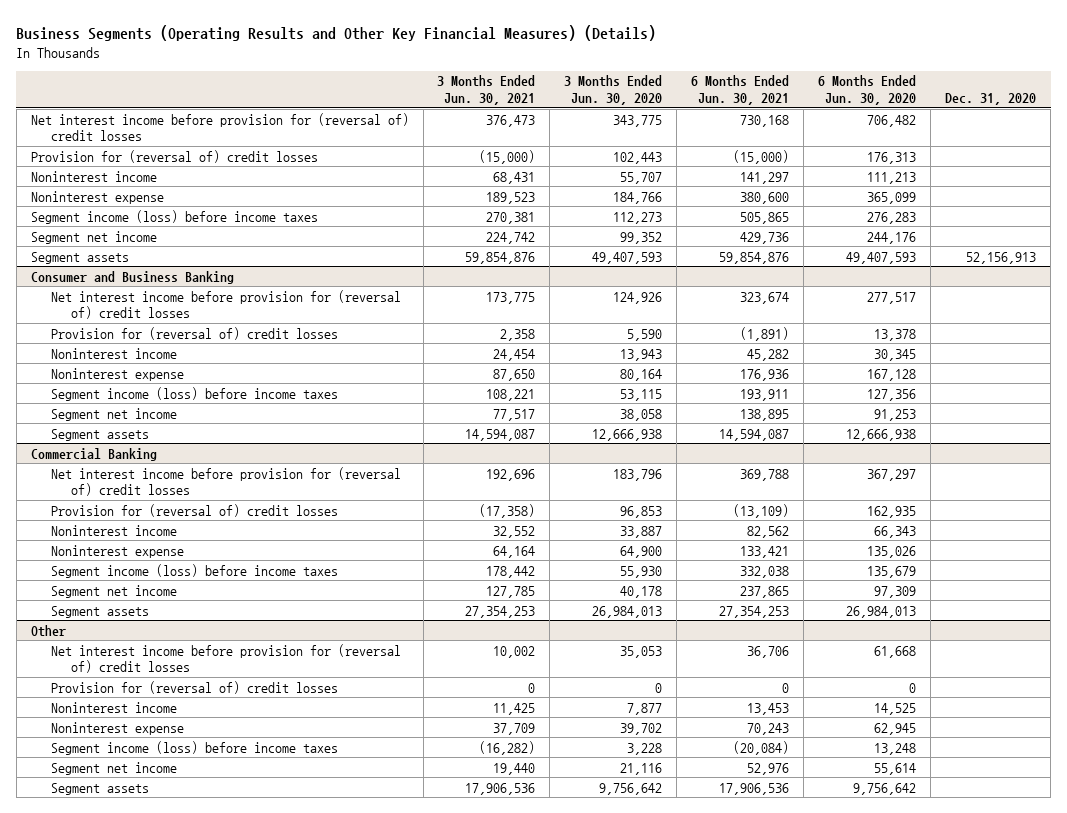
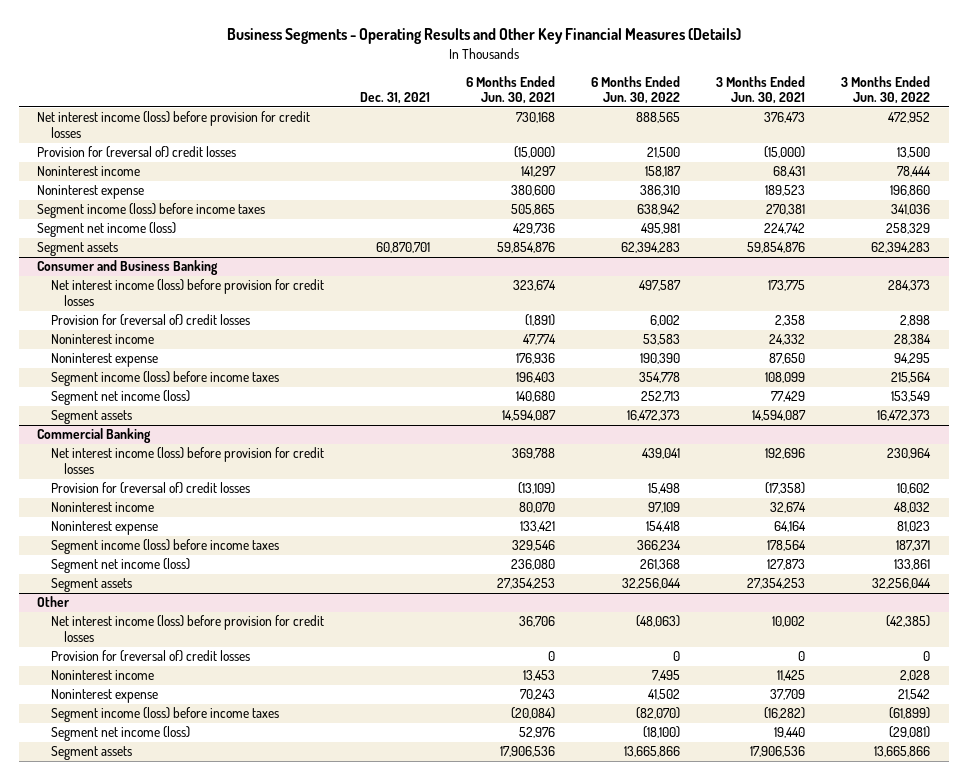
[16,24,657,41] Business Segments (Operating Results and Other Key Financial Measures) (Details) -> [226,28,741,45] Business Segments - Operating Results and Other Key Financial Measures (Details)
[564,75,663,106] 3 Months Ended Jun. 30, 2020 -> none
[818,75,917,106] 6 Months Ended Jun. 30, 2020 -> none
[945,93,1037,106] Dec. 31, 2020 -> none
none -> [359,92,430,105] Dec. 31, 2021
none -> [591,75,681,105] 6 Months Ended Jun. 30, 2022
none -> [841,75,931,105] 3 Months Ended Jun. 30, 2022
[30,112,409,142] Net interest income before provision for (reversal of) credit losses -> [37,111,311,139] Net interest income (loss) before provision for credit losses
[30,230,157,244] Segment net income -> [37,222,177,238] Segment net income (loss)
[50,289,401,320] Net interest income before provision for (reversal of) credit losses -> [50,279,324,307] Net interest income (loss) before provision for credit losses
[493,348,536,361] 24,454 -> [769,334,806,346] 24,332
[747,348,790,361] 45,282 -> [522,334,556,346] 47,774
[486,388,536,401] 108,221 -> [765,372,806,384] 108,099
[740,388,790,401] 193,911 -> [515,372,555,384] 196,403
[50,407,177,421] Segment net income -> [50,390,190,406] Segment net income (loss)
[493,408,536,421] 77,517 -> [771,391,806,403] 77,429
[740,408,790,421] 138,895 -> [515,391,555,403] 140,680
[50,466,401,497] Net interest income before provision for (reversal of) credit losses -> [50,447,324,475] Net interest income (loss) before provision for credit losses
[493,525,536,538] 32,552 -> [770,502,807,514] 32,674
[747,525,790,538] 82,562 -> [518,502,555,514] 80,070
[486,565,536,578] 178,442 -> [767,540,807,552] 178,564
[740,565,790,578] 332,038 -> [511,540,555,552] 329,546
[50,584,177,598] Segment net income -> [50,558,190,574] Segment net income (loss)
[486,585,536,598] 127,785 -> [767,559,806,571] 127,873
[740,585,790,598] 237,865 -> [510,559,555,571] 236,080
[50,643,401,674] Net interest income before provision for (reversal of) credit losses -> [50,615,324,643] Net interest income (loss) before provision for credit losses
[50,761,177,775] Segment net income -> [50,726,190,742] Segment net income (loss)

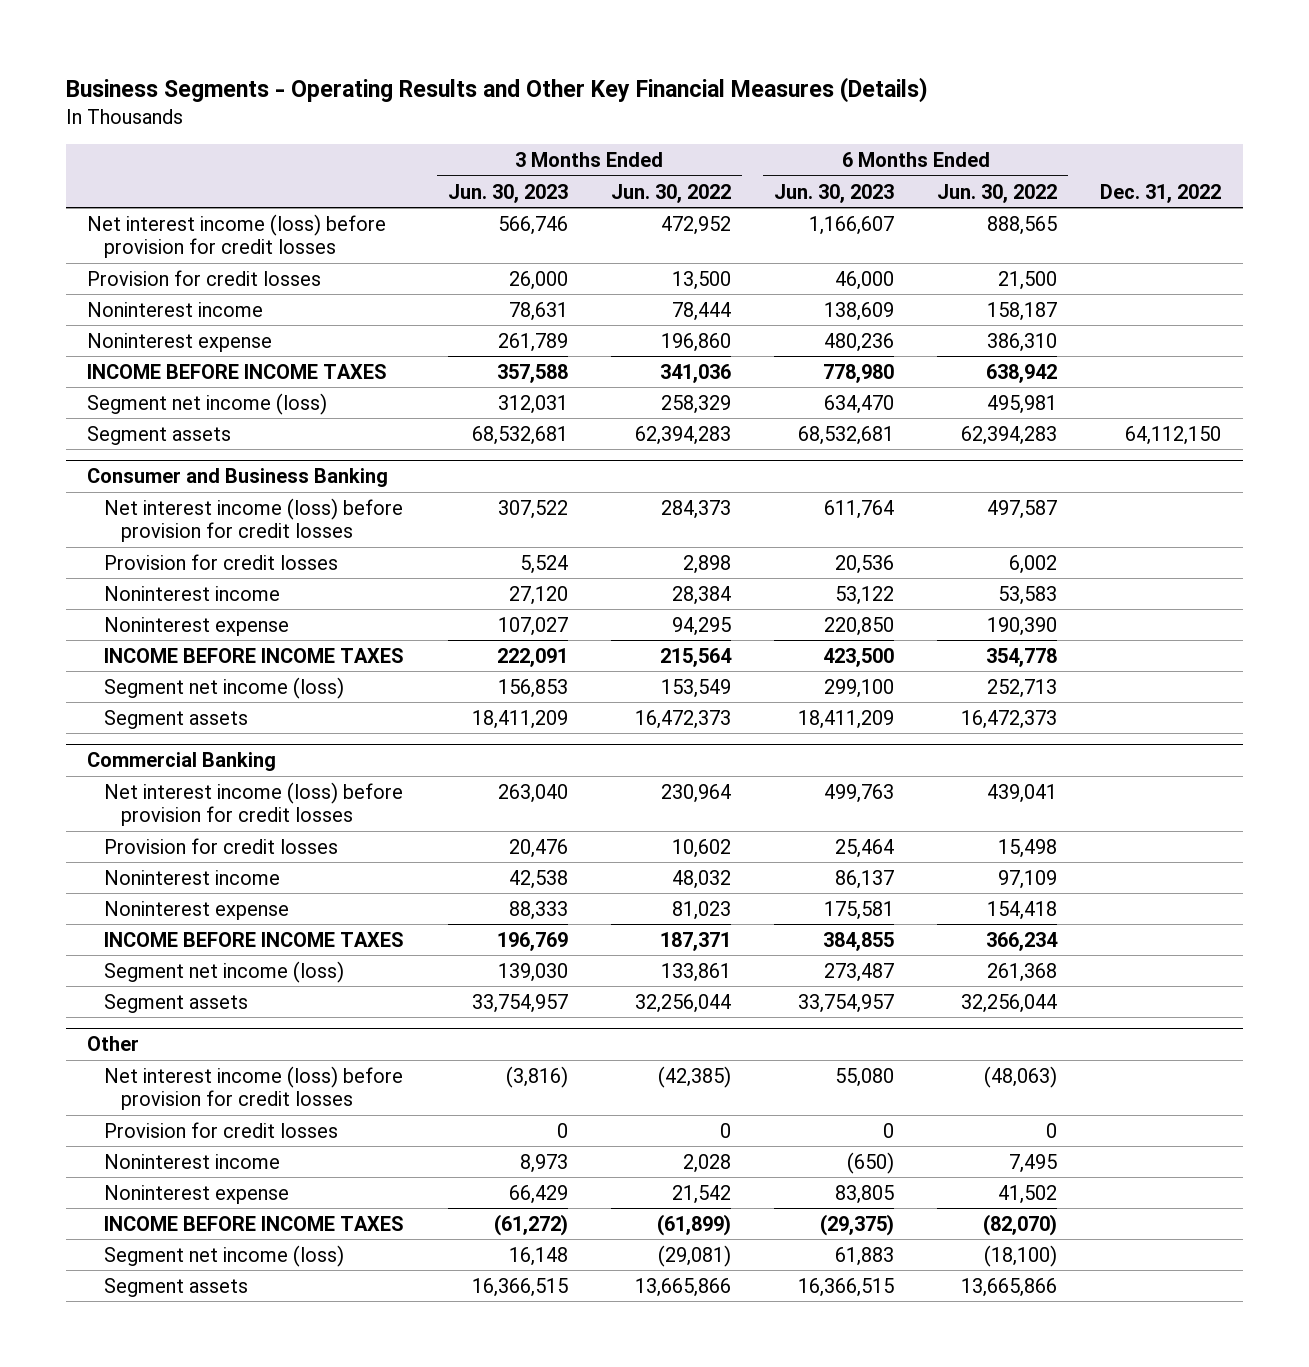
[359,92,430,105] Dec. 31, 2021 -> none
[465,75,555,105] 6 Months Ended Jun. 30, 2021 -> none
[716,75,806,105] 3 Months Ended Jun. 30, 2021 -> none
none -> [447,183,568,203] Jun. 30, 2023
none -> [773,183,894,203] Jun. 30, 2023
none -> [1100,183,1222,203] Dec. 31, 2022
[37,146,237,159] Provision for (reversal of) credit losses -> [87,269,322,286] Provision for credit losses
[37,203,266,219] Segment income (loss) before income taxes -> [87,363,388,379] INCOME BEFORE INCOME TAXES
[50,314,250,327] Provision for (reversal of) credit losses -> [104,553,339,570] Provision for credit losses
[50,371,279,387] Segment income (loss) before income taxes -> [104,647,405,663] INCOME BEFORE INCOME TAXES
[50,482,250,495] Provision for (reversal of) credit losses -> [104,837,339,854] Provision for credit losses
[50,539,279,555] Segment income (loss) before income taxes -> [104,931,405,947] INCOME BEFORE INCOME TAXES
[50,650,250,663] Provision for (reversal of) credit losses -> [104,1121,339,1138] Provision for credit losses
[50,707,279,723] Segment income (loss) before income taxes -> [104,1215,405,1231] INCOME BEFORE INCOME TAXES

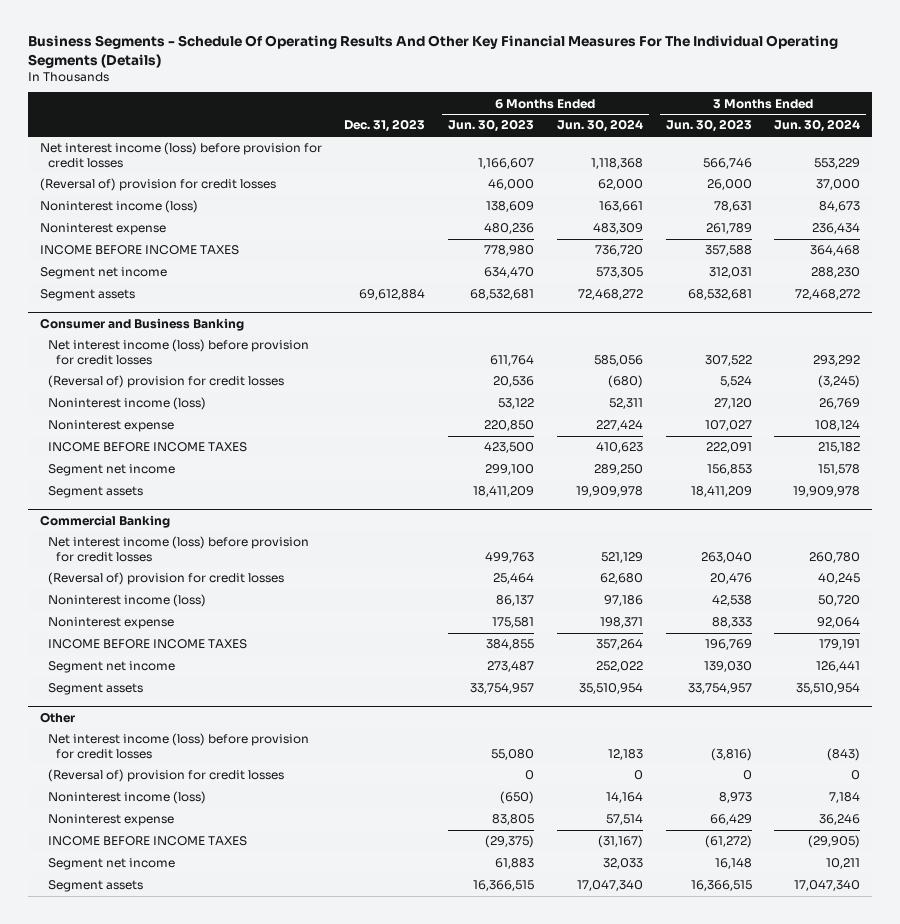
[65,77,928,104] Business Segments - Operating Results and Other Key Financial Measures (Details) -> [28,35,839,68] Business Segments - Schedule Of Operating Results And Other Key Financial Measures For The Individual Operating Segments (Details)
[610,183,731,203] Jun. 30, 2022 -> none
[937,183,1058,203] Jun. 30, 2022 -> none
[1100,183,1222,203] Dec. 31, 2022 -> none
none -> [344,119,426,133] Dec. 31, 2023
none -> [556,119,643,133] Jun. 30, 2024
none -> [774,119,861,133] Jun. 30, 2024
[87,269,322,286] Provision for credit losses -> [39,178,276,192] (Reversal of) provision for credit losses
[87,301,264,317] Noninterest income -> [39,200,198,214] Noninterest income (loss)
[87,392,328,415] Segment net income (loss) -> [39,267,167,280] Segment net income
[104,553,339,570] Provision for credit losses -> [47,375,284,389] (Reversal of) provision for credit losses
[104,585,281,601] Noninterest income -> [47,397,206,411] Noninterest income (loss)
[104,676,345,699] Segment net income (loss) -> [47,464,175,477] Segment net income
[104,837,339,854] Provision for credit losses -> [47,572,284,586] (Reversal of) provision for credit losses
[104,869,281,885] Noninterest income -> [47,594,206,608] Noninterest income (loss)
[104,960,345,983] Segment net income (loss) -> [47,661,175,674] Segment net income
[104,1121,339,1138] Provision for credit losses -> [47,769,284,783] (Reversal of) provision for credit losses
[104,1153,281,1169] Noninterest income -> [47,791,206,805] Noninterest income (loss)
[104,1244,345,1267] Segment net income (loss) -> [47,858,175,871] Segment net income

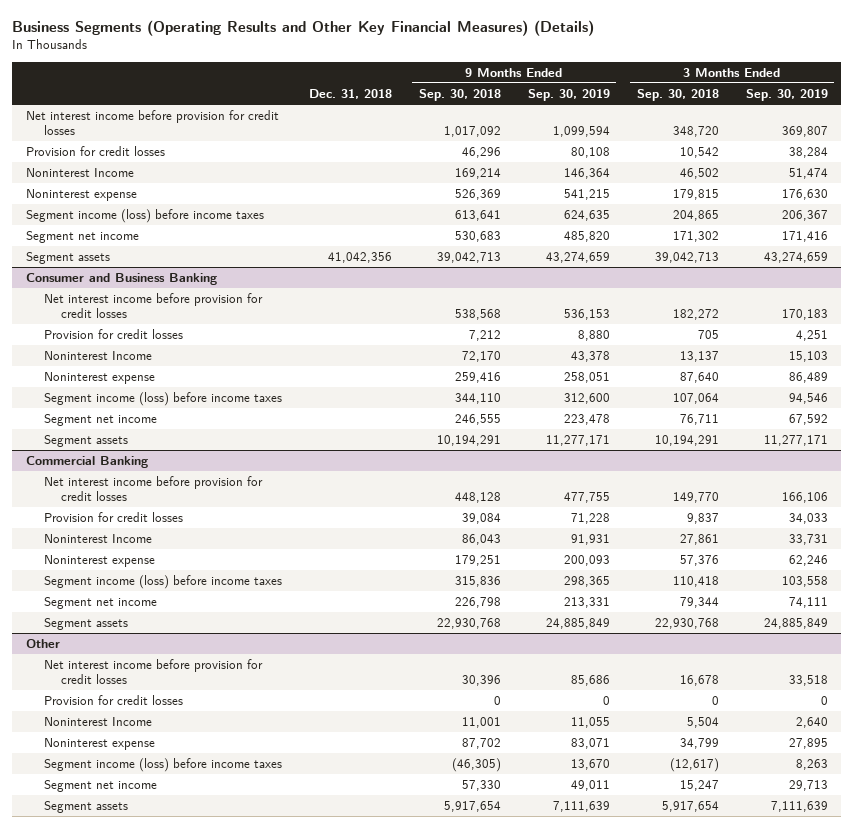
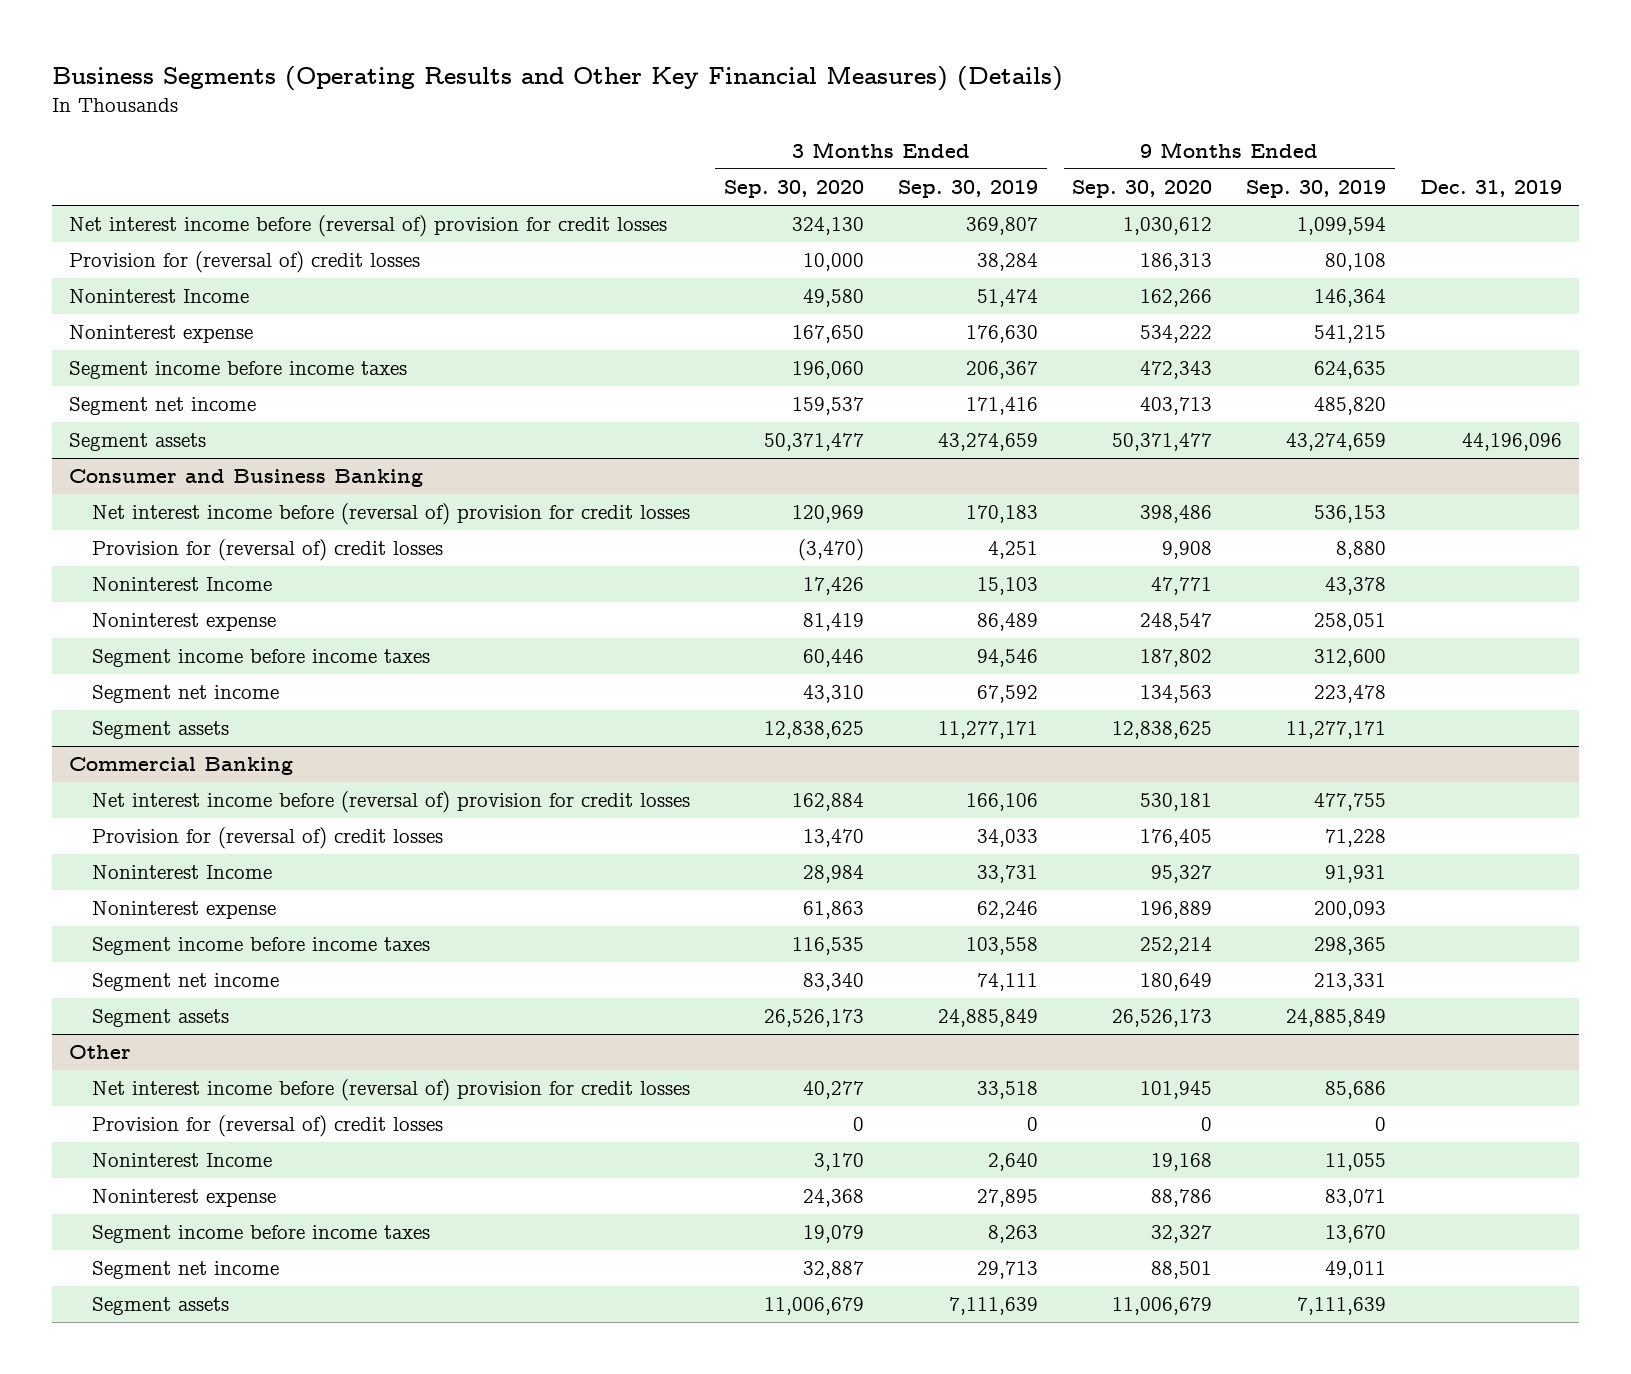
[308,89,392,100] Dec. 31, 2018 -> none
[418,89,501,102] Sep. 30, 2018 -> none
[636,89,719,102] Sep. 30, 2018 -> none
none -> [723,180,864,199] Sep. 30, 2020
none -> [1072,180,1213,199] Sep. 30, 2020
none -> [1420,180,1563,198] Dec. 31, 2019
[25,110,279,136] Net interest income before provision for credit losses -> [68,215,667,238] Net interest income before (reversal of) provision for credit losses
[25,146,165,157] Provision for credit losses -> [68,251,420,274] Provision for (reversal of) credit losses
[25,209,264,224] Segment income (loss) before income taxes -> [68,361,407,380] Segment income before income taxes
[43,293,263,319] Net interest income before provision for credit losses -> [91,503,690,526] Net interest income before (reversal of) provision for credit losses
[43,329,183,340] Provision for credit losses -> [91,539,443,562] Provision for (reversal of) credit losses
[43,392,282,407] Segment income (loss) before income taxes -> [91,649,430,668] Segment income before income taxes
[43,476,263,502] Net interest income before provision for credit losses -> [91,791,690,814] Net interest income before (reversal of) provision for credit losses
[43,512,183,523] Provision for credit losses -> [91,827,443,850] Provision for (reversal of) credit losses
[43,575,282,590] Segment income (loss) before income taxes -> [91,937,430,956] Segment income before income taxes
[43,659,263,685] Net interest income before provision for credit losses -> [91,1079,690,1102] Net interest income before (reversal of) provision for credit losses
[43,695,183,706] Provision for credit losses -> [91,1115,443,1138] Provision for (reversal of) credit losses
[43,758,282,773] Segment income (loss) before income taxes -> [91,1225,430,1244] Segment income before income taxes

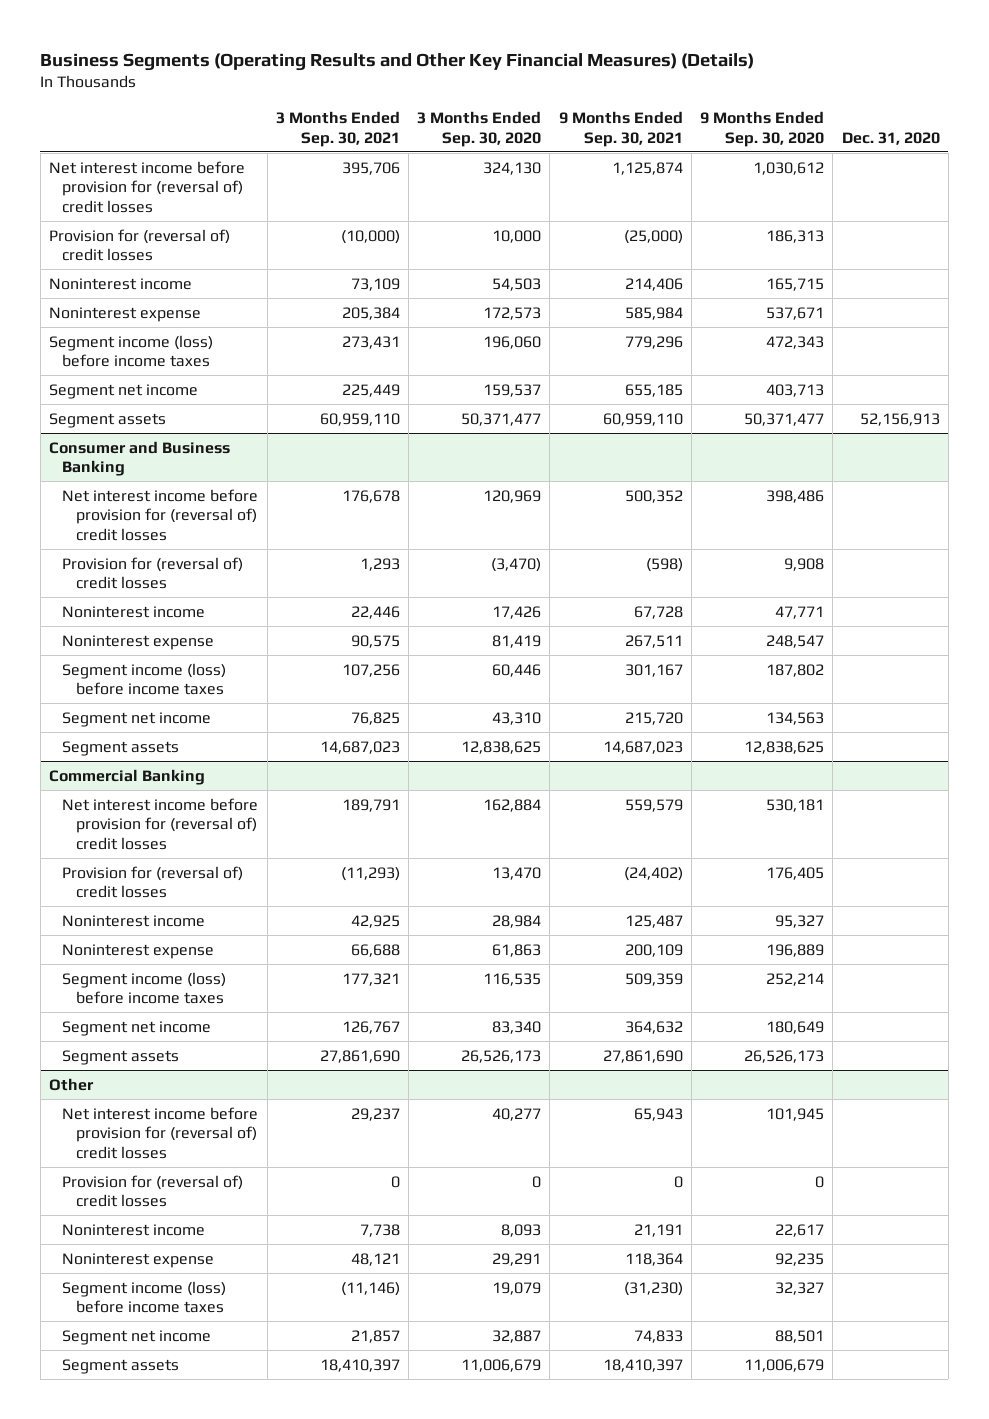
[898,180,1039,199] Sep. 30, 2019 -> none
[1246,180,1387,199] Sep. 30, 2019 -> none
[1420,180,1563,198] Dec. 31, 2019 -> none
none -> [275,111,400,147] 3 Months Ended Sep. 30, 2021
none -> [558,111,683,147] 9 Months Ended Sep. 30, 2021
none -> [841,131,940,145] Dec. 31, 2020
[68,215,667,238] Net interest income before (reversal of) provision for credit losses -> [49,160,246,213] Net interest income before provision for (reversal of) credit losses
[68,289,249,304] Noninterest Income -> [49,277,193,290] Noninterest income
[802,289,864,308] 49,580 -> [492,277,542,291] 54,503
[1140,289,1213,308] 162,266 -> [766,277,825,291] 165,715
[791,325,864,344] 167,650 -> [483,306,542,320] 172,573
[1140,325,1213,344] 534,222 -> [766,306,825,320] 537,671
[68,361,407,380] Segment income before income taxes -> [49,334,214,368] Segment income (loss) before income taxes
[91,503,690,526] Net interest income before (reversal of) provision for credit losses -> [62,488,259,541] Net interest income before provision for (reversal of) credit losses
[91,577,272,592] Noninterest Income -> [62,605,206,618] Noninterest income
[91,649,430,668] Segment income before income taxes -> [62,662,227,696] Segment income (loss) before income taxes
[91,791,690,814] Net interest income before (reversal of) provision for credit losses -> [62,797,259,850] Net interest income before provision for (reversal of) credit losses
[91,865,272,880] Noninterest Income -> [62,914,206,927] Noninterest income
[91,937,430,956] Segment income before income taxes -> [62,971,227,1005] Segment income (loss) before income taxes
[91,1079,690,1102] Net interest income before (reversal of) provision for credit losses -> [62,1106,259,1159] Net interest income before provision for (reversal of) credit losses
[91,1153,272,1168] Noninterest Income -> [62,1223,206,1236] Noninterest income
[813,1153,864,1172] 3,170 -> [501,1223,542,1237] 8,093
[1151,1153,1213,1172] 19,168 -> [775,1223,825,1237] 22,617
[802,1189,864,1208] 24,368 -> [492,1252,542,1266] 29,291
[1151,1189,1213,1208] 88,786 -> [775,1252,825,1266] 92,235
[91,1225,430,1244] Segment income before income taxes -> [62,1280,227,1314] Segment income (loss) before income taxes

